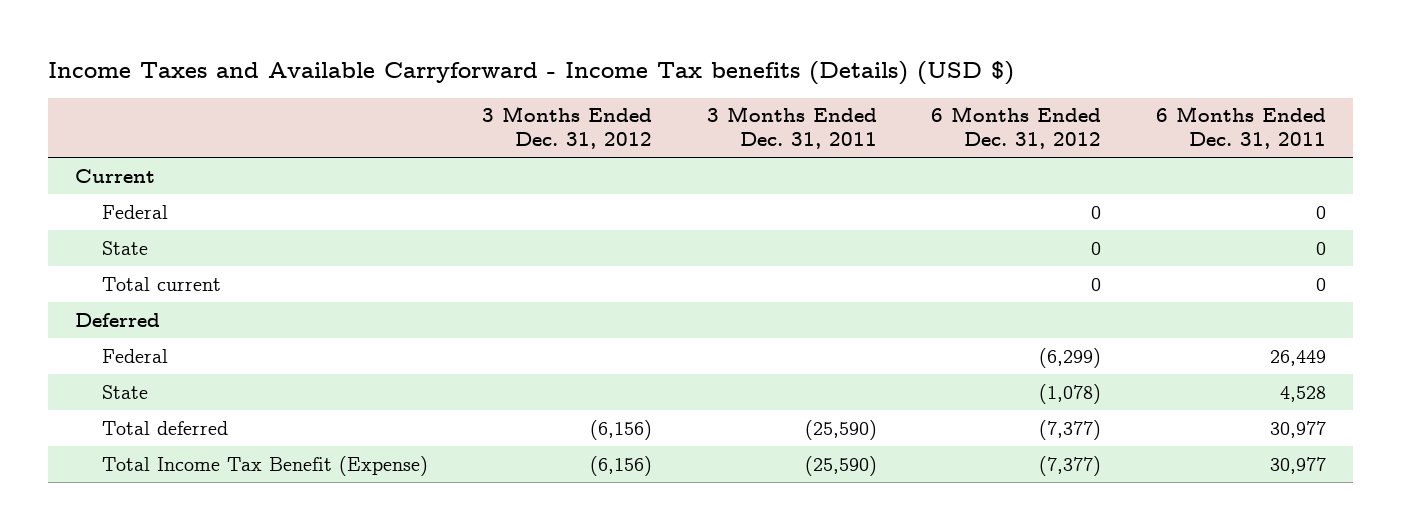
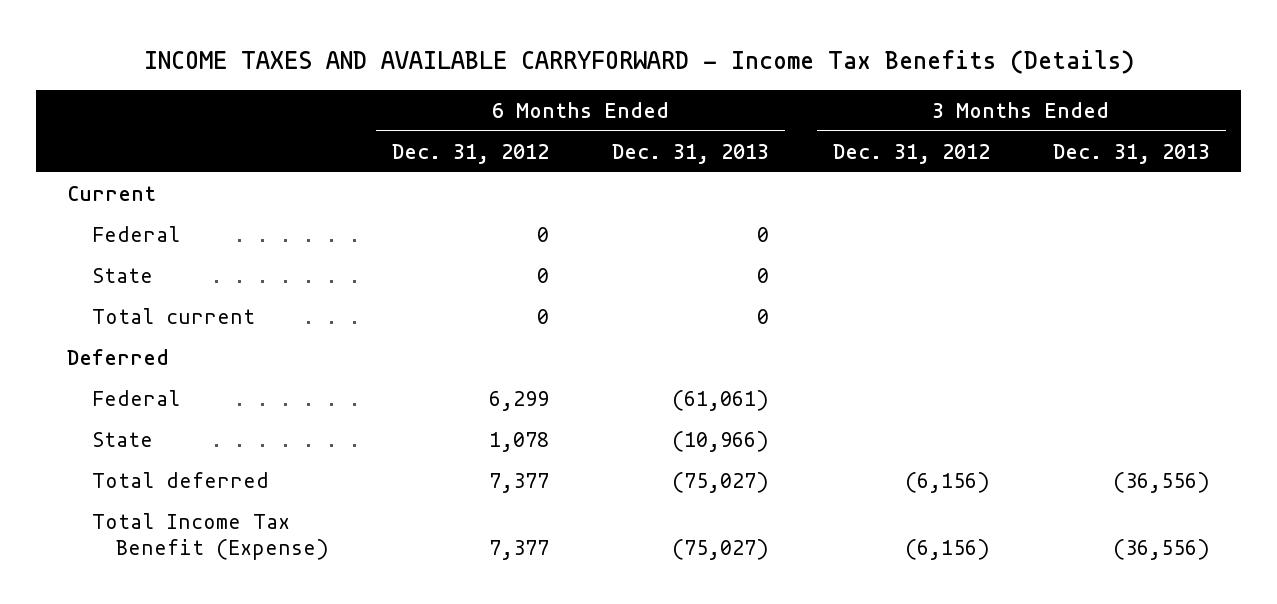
[47,61,1014,86] Income Taxes and Available Carryforward - Income Tax benefits (Details) (USD $) -> [143,49,1134,74] INCOME TAXES AND AVAILABLE CARRYFORWARD - Income Tax Benefits (Details)
[706,106,877,150] 3 Months Ended Dec. 31, 2011 -> none
[1155,106,1326,150] 6 Months Ended Dec. 31, 2011 -> none
none -> [612,143,770,164] Dec. 31, 2013
none -> [1052,143,1210,164] Dec. 31, 2013
[1039,347,1102,368] (6,299) -> [489,390,550,411] 6,299
[1039,383,1102,404] (1,078) -> [489,431,550,452] 1,078
[1039,419,1102,440] (7,377) -> [489,472,550,493] 7,377
[1039,455,1102,476] (7,377) -> [489,539,550,560] 7,377

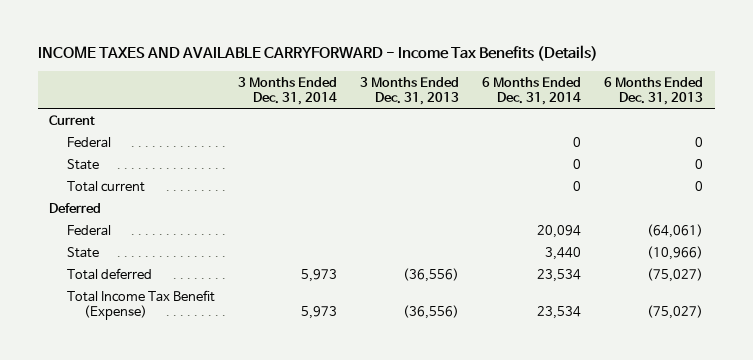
[392,143,550,164] Dec. 31, 2012 -> none
[832,143,990,164] Dec. 31, 2012 -> none
none -> [237,76,337,106] 3 Months Ended Dec. 31, 2014
none -> [482,76,582,106] 6 Months Ended Dec. 31, 2014
[672,389,770,411] (61,061) -> [647,223,704,238] (64,061)

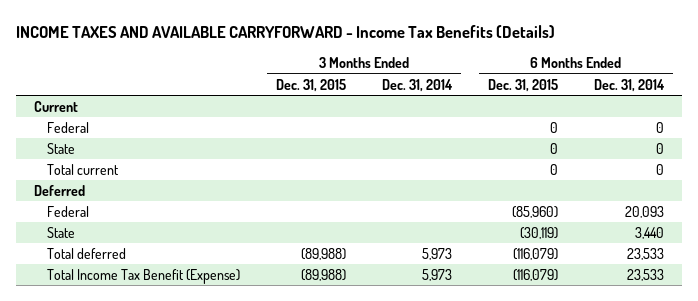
[360,76,460,106] 3 Months Ended Dec. 31, 2013 -> none
[604,76,704,106] 6 Months Ended Dec. 31, 2013 -> none
none -> [276,78,347,92] Dec. 31, 2015
none -> [487,78,558,92] Dec. 31, 2015
[537,224,582,238] 20,094 -> [624,205,664,218] 20,093
[537,268,582,282] 23,534 -> [626,247,664,260] 23,533
[537,306,582,320] 23,534 -> [626,268,664,281] 23,533

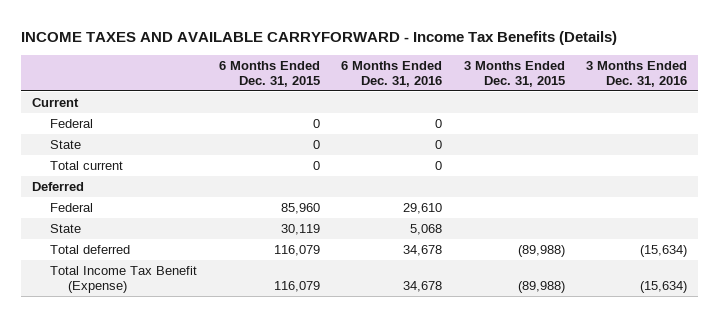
[382,78,454,92] Dec. 31, 2014 -> none
[593,78,665,92] Dec. 31, 2014 -> none
none -> [341,60,443,88] 6 Months Ended Dec. 31, 2016
none -> [586,60,688,88] 3 Months Ended Dec. 31, 2016
[511,205,558,218] (85,960) -> [280,202,320,214] 85,960
[519,226,558,239] (30,119) -> [280,223,320,235] 30,119
[512,247,558,260] (116,079) -> [273,244,320,256] 116,079
[512,268,558,281] (116,079) -> [273,281,320,293] 116,079

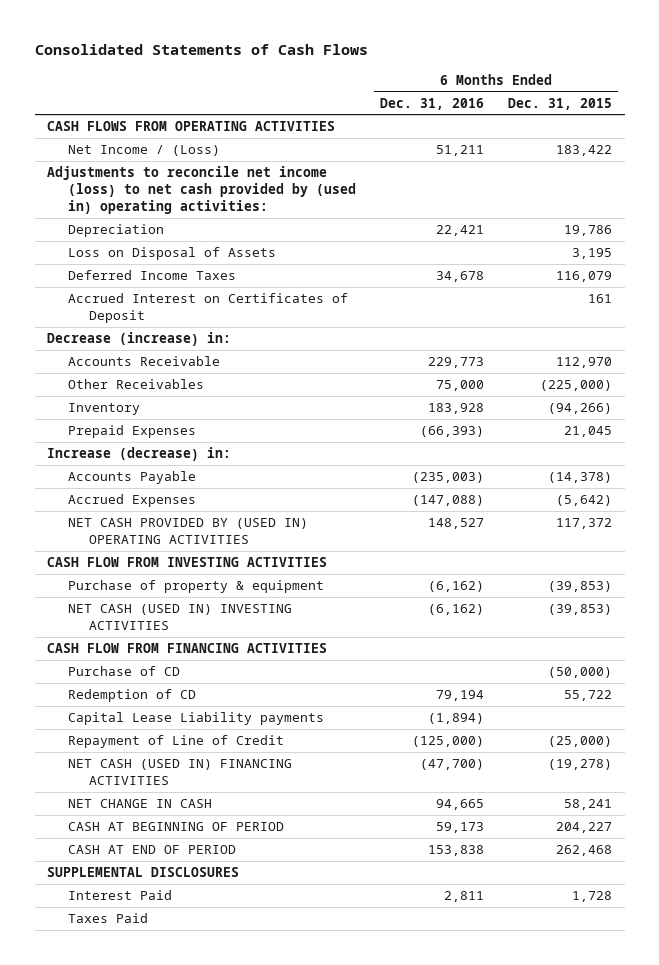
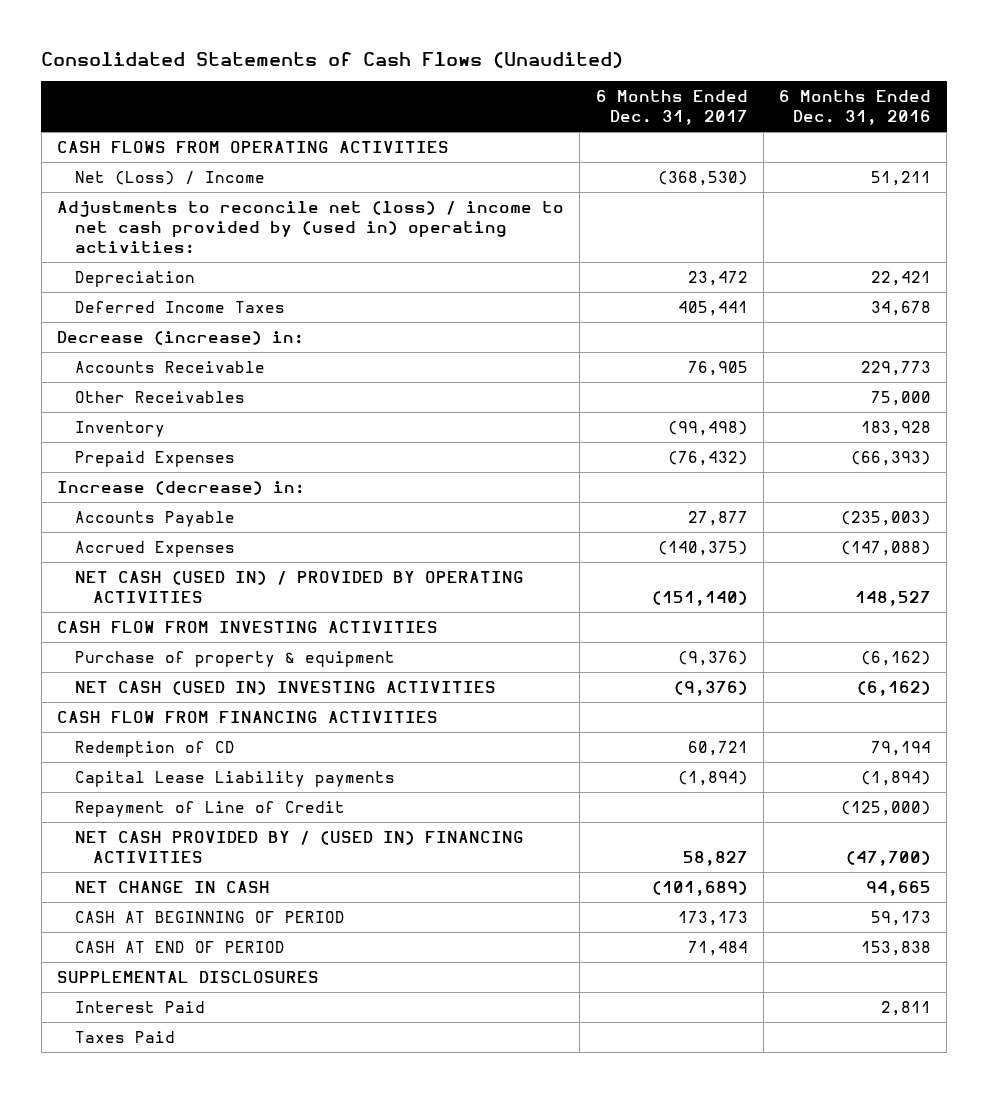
[34,44,368,56] Consolidated Statements of Cash Flows -> [41,51,624,68] Consolidated Statements of Cash Flows (Unaudited)
[508,97,613,110] Dec. 31, 2015 -> none
none -> [595,90,748,126] 6 Months Ended Dec. 31, 2017
[67,145,220,157] Net Income / (Loss) -> [75,170,266,185] Net (Loss) / Income
[46,166,356,215] Adjustments to reconcile net income (loss) to net cash provided by (used in) operating activities: -> [57,200,565,254] Adjustments to reconcile net (loss) / income to net cash provided by (used in) operating activities:
[67,247,276,261] Loss on Disposal of Assets -> none
[67,293,348,324] Accrued Interest on Certificates of Deposit -> none
[67,518,308,545] NET CASH PROVIDED BY (USED IN) OPERATING ACTIVITIES -> [75,570,525,603] NET CASH (USED IN) / PROVIDED BY OPERATING ACTIVITIES
[67,666,180,677] Purchase of CD -> none
[67,759,292,786] NET CASH (USED IN) FINANCING ACTIVITIES -> [75,830,525,863] NET CASH PROVIDED BY / (USED IN) FINANCING ACTIVITIES

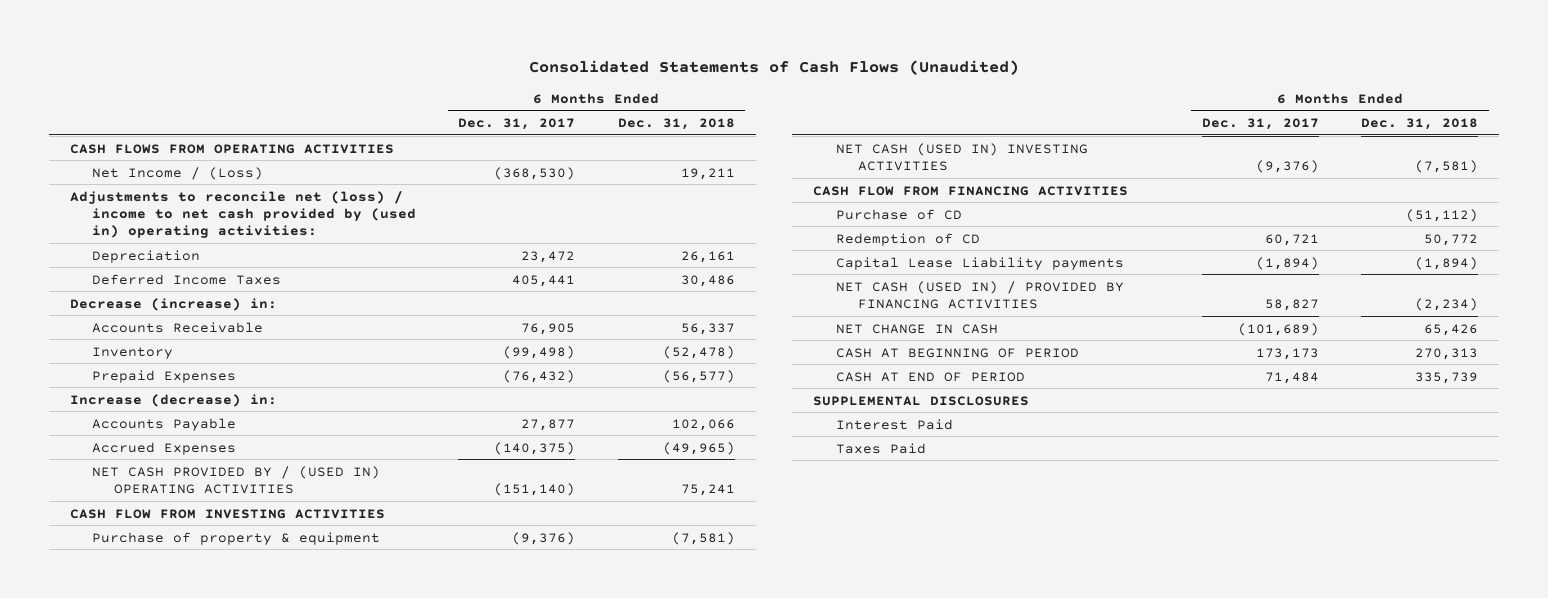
[779,90,932,126] 6 Months Ended Dec. 31, 2016 -> none
none -> [617,118,735,131] Dec. 31, 2018
[75,170,266,185] Net (Loss) / Income -> [91,166,263,180] Net Income / (Loss)
[75,390,246,403] Other Receivables -> none
[75,570,525,603] NET CASH (USED IN) / PROVIDED BY OPERATING ACTIVITIES -> [91,465,380,494] NET CASH PROVIDED BY / (USED IN) OPERATING ACTIVITIES
none -> [835,208,962,220] Purchase of CD
[75,800,346,817] Repayment of Line of Credit -> none
[75,830,525,863] NET CASH PROVIDED BY / (USED IN) FINANCING ACTIVITIES -> [835,280,1124,309] NET CASH (USED IN) / PROVIDED BY FINANCING ACTIVITIES

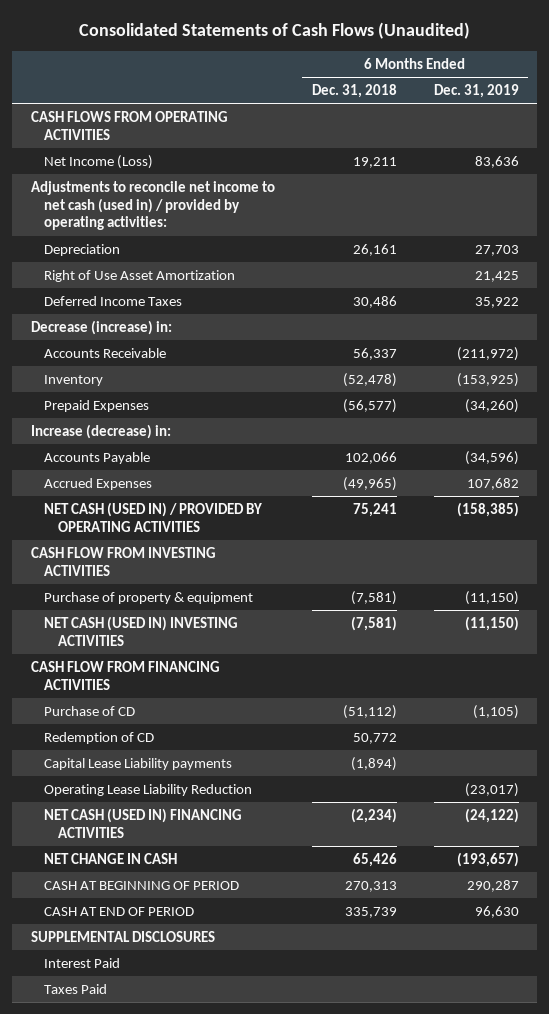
[458,118,576,131] Dec. 31, 2017 -> none
none -> [433,84,519,99] Dec. 31, 2019
[91,166,263,180] Net Income / (Loss) -> [44,155,154,170] Net Income (Loss)
[69,190,416,238] Adjustments to reconcile net (loss) / income to net cash provided by (used in) operating activities: -> [30,181,275,231] Adjustments to reconcile net income to net cash (used in) / provided by operating activities:
none -> [44,270,236,283] Right of Use Asset Amortization
[91,465,380,494] NET CASH PROVIDED BY / (USED IN) OPERATING ACTIVITIES -> [44,502,263,532] NET CASH (USED IN) / PROVIDED BY OPERATING ACTIVITIES
none -> [44,784,253,797] Operating Lease Liability Reduction
[835,280,1124,309] NET CASH (USED IN) / PROVIDED BY FINANCING ACTIVITIES -> [44,808,243,838] NET CASH (USED IN) FINANCING ACTIVITIES

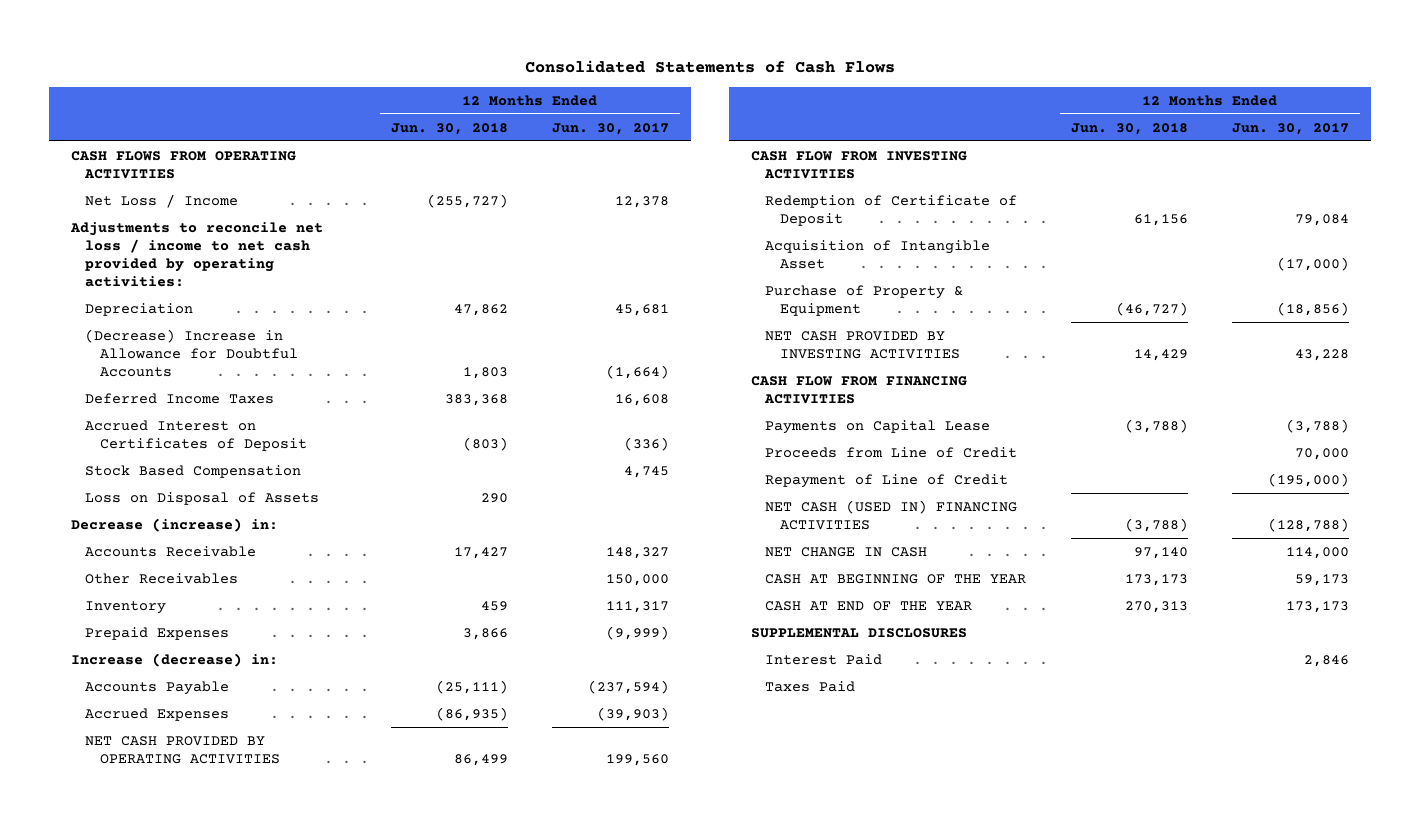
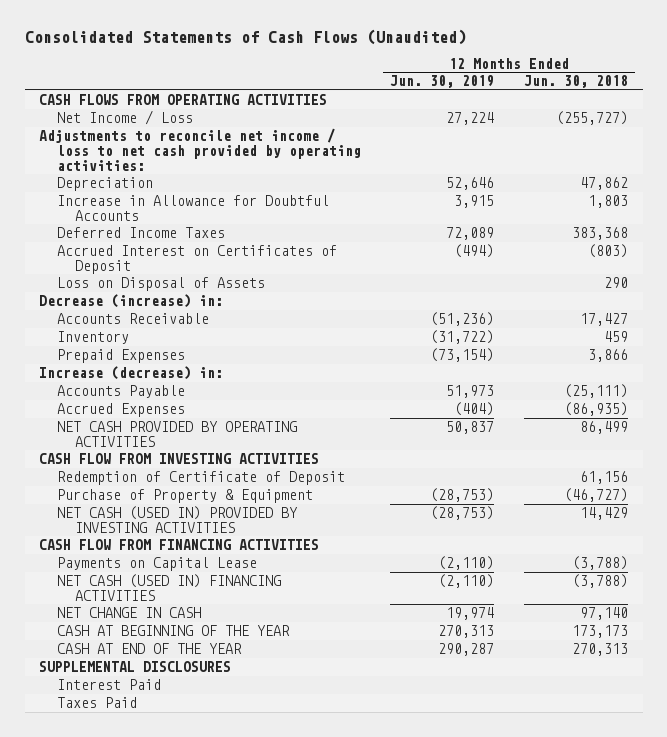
[525,59,896,73] Consolidated Statements of Cash Flows -> [24,28,466,45] Consolidated Statements of Cash Flows (Unaudited)
[552,122,670,135] Jun. 30, 2017 -> none
none -> [390,75,495,89] Jun. 30, 2019
[85,193,239,208] Net Loss / Income -> [57,110,194,126] Net Income / Loss
[70,221,324,287] Adjustments to reconcile net loss / income to net cash provided by operating activities: -> [39,128,362,171] Adjustments to reconcile net income / loss to net cash provided by operating activities:
[85,328,298,377] (Decrease) Increase in Allowance for Doubtful Accounts -> [57,195,330,221] Increase in Allowance for Doubtful Accounts
[85,464,302,478] Stock Based Compensation -> none
[85,572,239,584] Other Receivables -> none
[765,239,991,269] Acquisition of Intangible Asset -> none
[765,330,960,359] NET CASH PROVIDED BY INVESTING ACTIVITIES -> [57,506,299,533] NET CASH (USED IN) PROVIDED BY INVESTING ACTIVITIES
[765,446,1018,458] Proceeds from Line of Credit -> none
[765,473,1009,488] Repayment of Line of Credit -> none

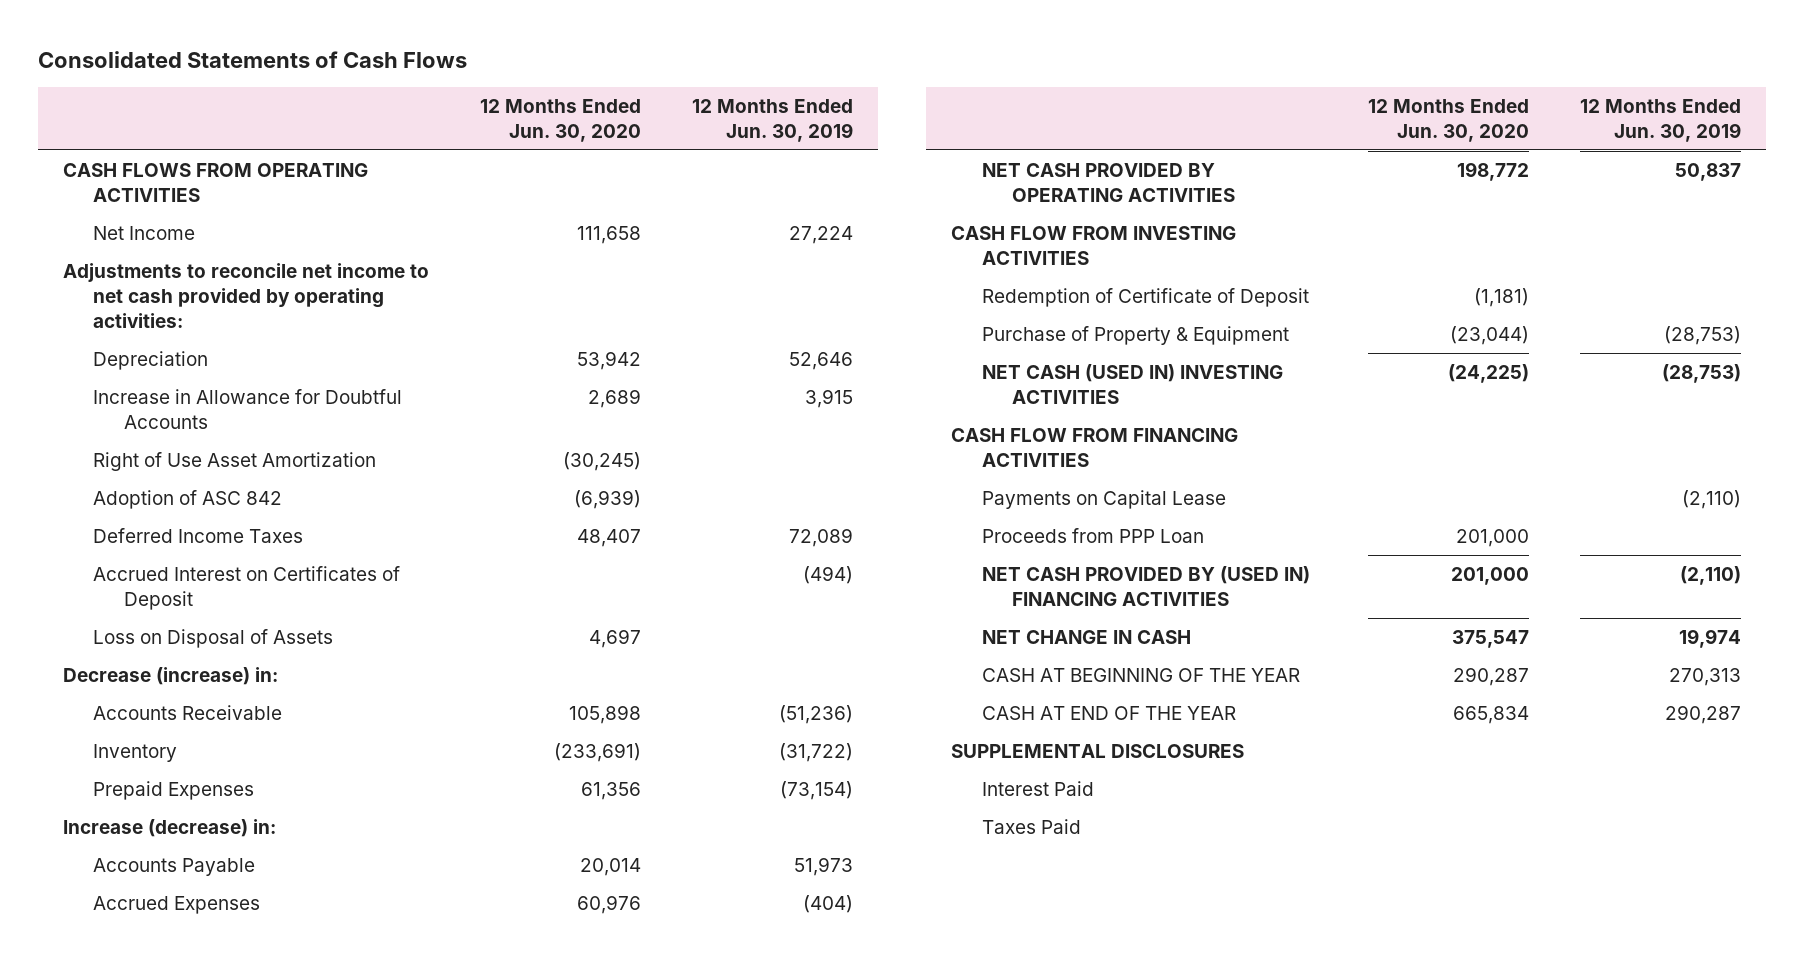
[24,28,466,45] Consolidated Statements of Cash Flows (Unaudited) -> [37,50,467,68] Consolidated Statements of Cash Flows
[523,75,628,89] Jun. 30, 2018 -> none
none -> [479,98,641,142] 12 Months Ended Jun. 30, 2020
[57,110,194,126] Net Income / Loss -> [93,225,196,240] Net Income
[39,128,362,171] Adjustments to reconcile net income / loss to net cash provided by operating activities: -> [63,262,430,328] Adjustments to reconcile net income to net cash provided by operating activities:
none -> [93,451,377,471] Right of Use Asset Amortization
none -> [93,489,283,509] Adoption of ASC 842
[57,506,299,533] NET CASH (USED IN) PROVIDED BY INVESTING ACTIVITIES -> [981,363,1283,404] NET CASH (USED IN) INVESTING ACTIVITIES
none -> [981,527,1204,543] Proceeds from PPP Loan
[57,574,282,601] NET CASH (USED IN) FINANCING ACTIVITIES -> [981,565,1310,606] NET CASH PROVIDED BY (USED IN) FINANCING ACTIVITIES

